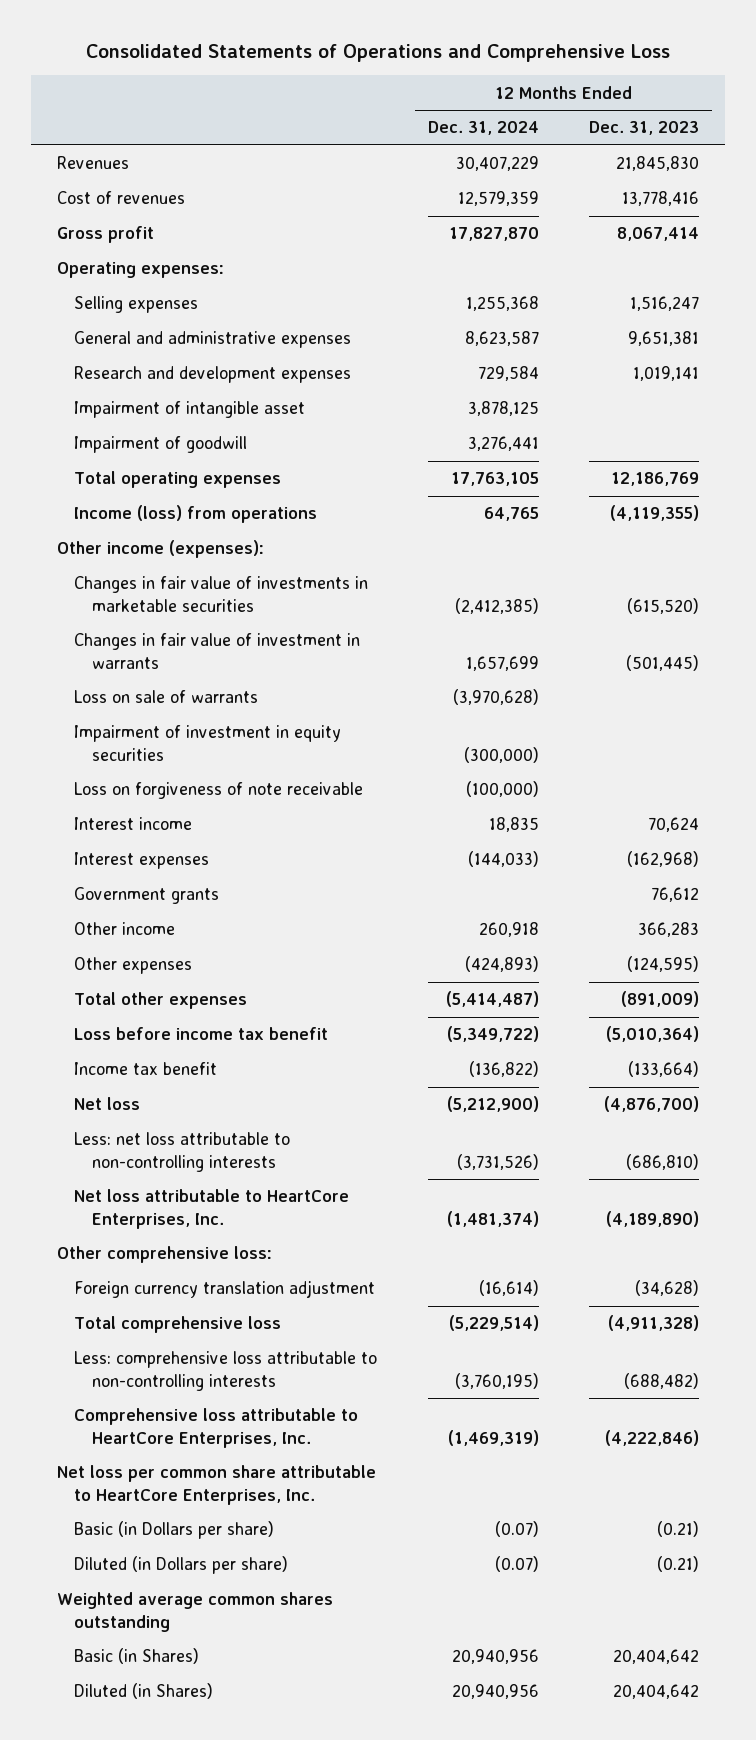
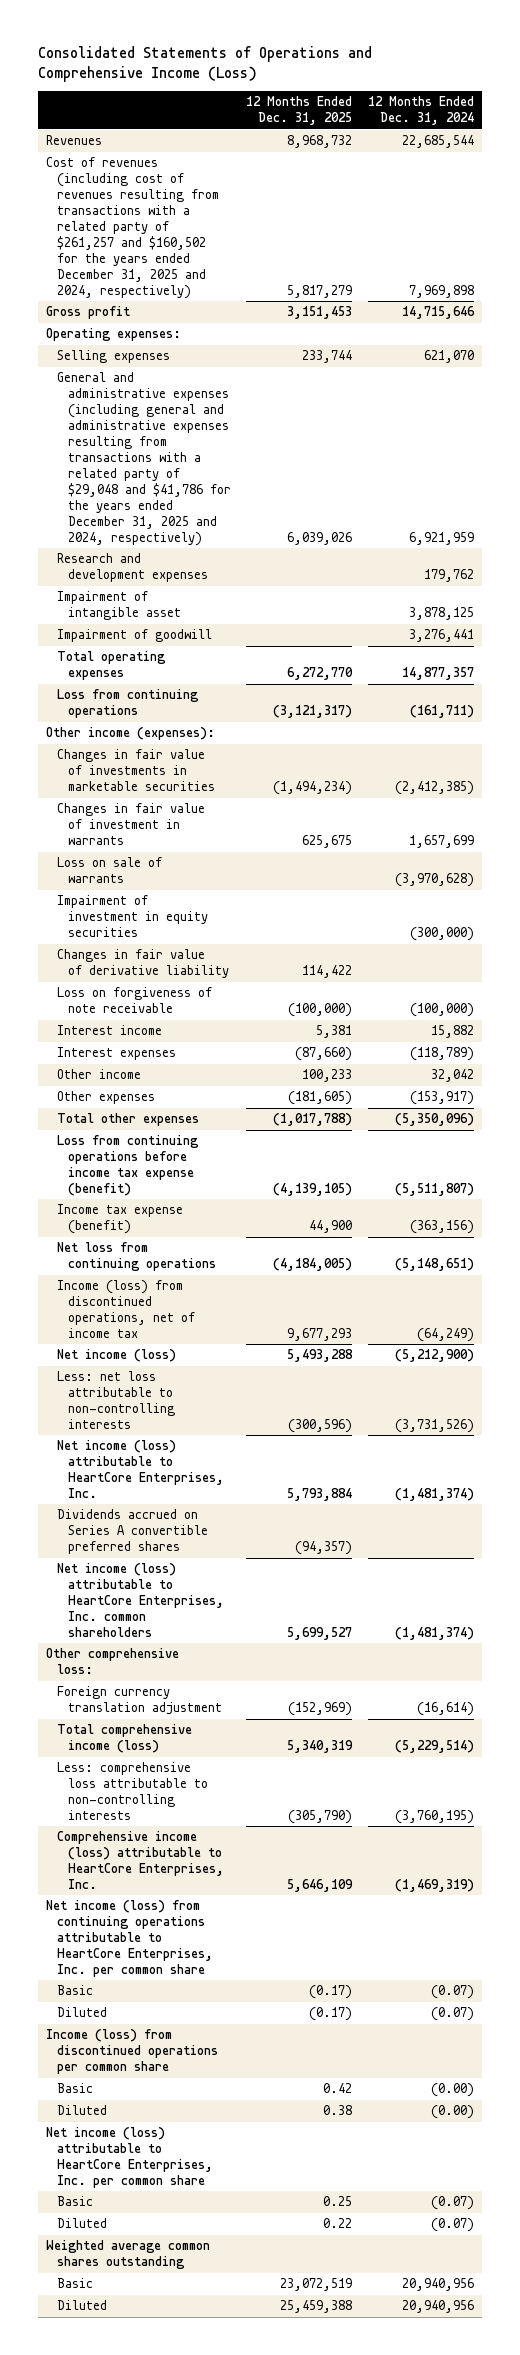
[85,44,670,63] Consolidated Statements of Operations and Comprehensive Loss -> [38,46,373,83] Consolidated Statements of Operations and Comprehensive Income (Loss)
[589,121,700,136] Dec. 31, 2023 -> none
none -> [246,96,353,126] 12 Months Ended Dec. 31, 2025
[56,191,185,205] Cost of revenues -> none
[455,156,539,172] 30,407,229 -> [402,135,475,149] 22,685,544
none -> [46,157,219,299] Cost of revenues (including cost of revenues resulting from transactions with a related party of $261,257 and $160,502 for the years ended December 31, 2025 and 2024, respectively)
[448,227,539,242] 17,827,870 -> [402,306,476,320] 14,715,646
[74,331,352,349] General and administrative expenses -> none
[465,296,539,312] 1,255,368 -> [424,350,475,364] 621,070
none -> [56,372,231,546] General and administrative expenses (including general and administrative expenses resulting from transactions with a related party of $29,048 and $41,786 for the years ended December 31, 2025 and 2024, respectively)
[477,366,539,382] 729,584 -> [424,569,475,583] 179,762
[450,472,539,487] 17,763,105 -> [402,667,475,681] 14,877,357
[74,505,318,524] Income (loss) from operations -> [56,689,199,719] Loss from continuing operations
[483,507,539,522] 64,765 -> [410,705,475,719] (161,711)
none -> [56,949,229,979] Changes in fair value of derivative liability
[74,887,220,905] Government grants -> none
[488,817,539,833] 18,835 -> [431,1025,475,1039] 15,882
[467,851,539,868] (144,033) -> [410,1047,475,1062] (118,789)
[478,922,539,938] 260,918 -> [431,1069,475,1083] 32,042
[464,956,539,973] (424,893) -> [410,1091,475,1106] (153,917)
[445,991,539,1008] (5,414,487) -> [395,1113,475,1127] (5,350,096)
[74,1027,329,1041] Loss before income tax benefit -> [56,1135,199,1197] Loss from continuing operations before income tax expense (benefit)
[446,1026,539,1043] (5,349,722) -> [395,1183,475,1197] (5,511,807)
[74,1062,218,1076] Income tax benefit -> [56,1204,183,1235] Income tax expense (benefit)
[468,1061,539,1078] (136,822) -> [410,1220,475,1235] (363,156)
none -> [56,1242,216,1272] Net loss from continuing operations
none -> [56,1280,195,1339] Income (loss) from discontinued operations, net of income tax
[74,1097,141,1111] Net loss -> [56,1349,176,1363] Net income (loss)
[74,1189,350,1229] Net loss attributable to HeartCore Enterprises, Inc. -> [56,1440,224,1499] Net income (loss) attributable to HeartCore Enterprises, Inc.
none -> [56,1509,208,1555] Dividends accrued on Series A convertible preferred shares
none -> [56,1563,224,1638] Net income (loss) attributable to HeartCore Enterprises, Inc. common shareholders
[74,1316,282,1334] Total comprehensive loss -> [56,1724,192,1754] Total comprehensive income (loss)
[74,1408,359,1448] Comprehensive loss attributable to HeartCore Enterprises, Inc. -> [56,1831,224,1890] Comprehensive income (loss) attributable to HeartCore Enterprises, Inc.
none -> [46,1900,213,1978] Net income (loss) from continuing operations attributable to HeartCore Enterprises, Inc. per common share
none -> [56,1985,93,1996] Basic
none -> [56,2007,107,2018] Diluted
none -> [46,2029,218,2075] Income (loss) from discontinued operations per common share
none -> [56,2083,93,2094] Basic
none -> [56,2105,107,2116] Diluted
[56,1465,376,1505] Net loss per common share attributable to HeartCore Enterprises, Inc. -> [46,2127,213,2189] Net income (loss) attributable to HeartCore Enterprises, Inc. per common share
[74,1521,275,1540] Basic (in Dollars per share) -> [56,2196,93,2207] Basic
[74,1556,289,1575] Diluted (in Dollars per share) -> [56,2218,107,2229] Diluted
[74,1648,200,1665] Basic (in Shares) -> [56,2278,93,2289] Basic
[74,1683,214,1700] Diluted (in Shares) -> [56,2300,107,2311] Diluted

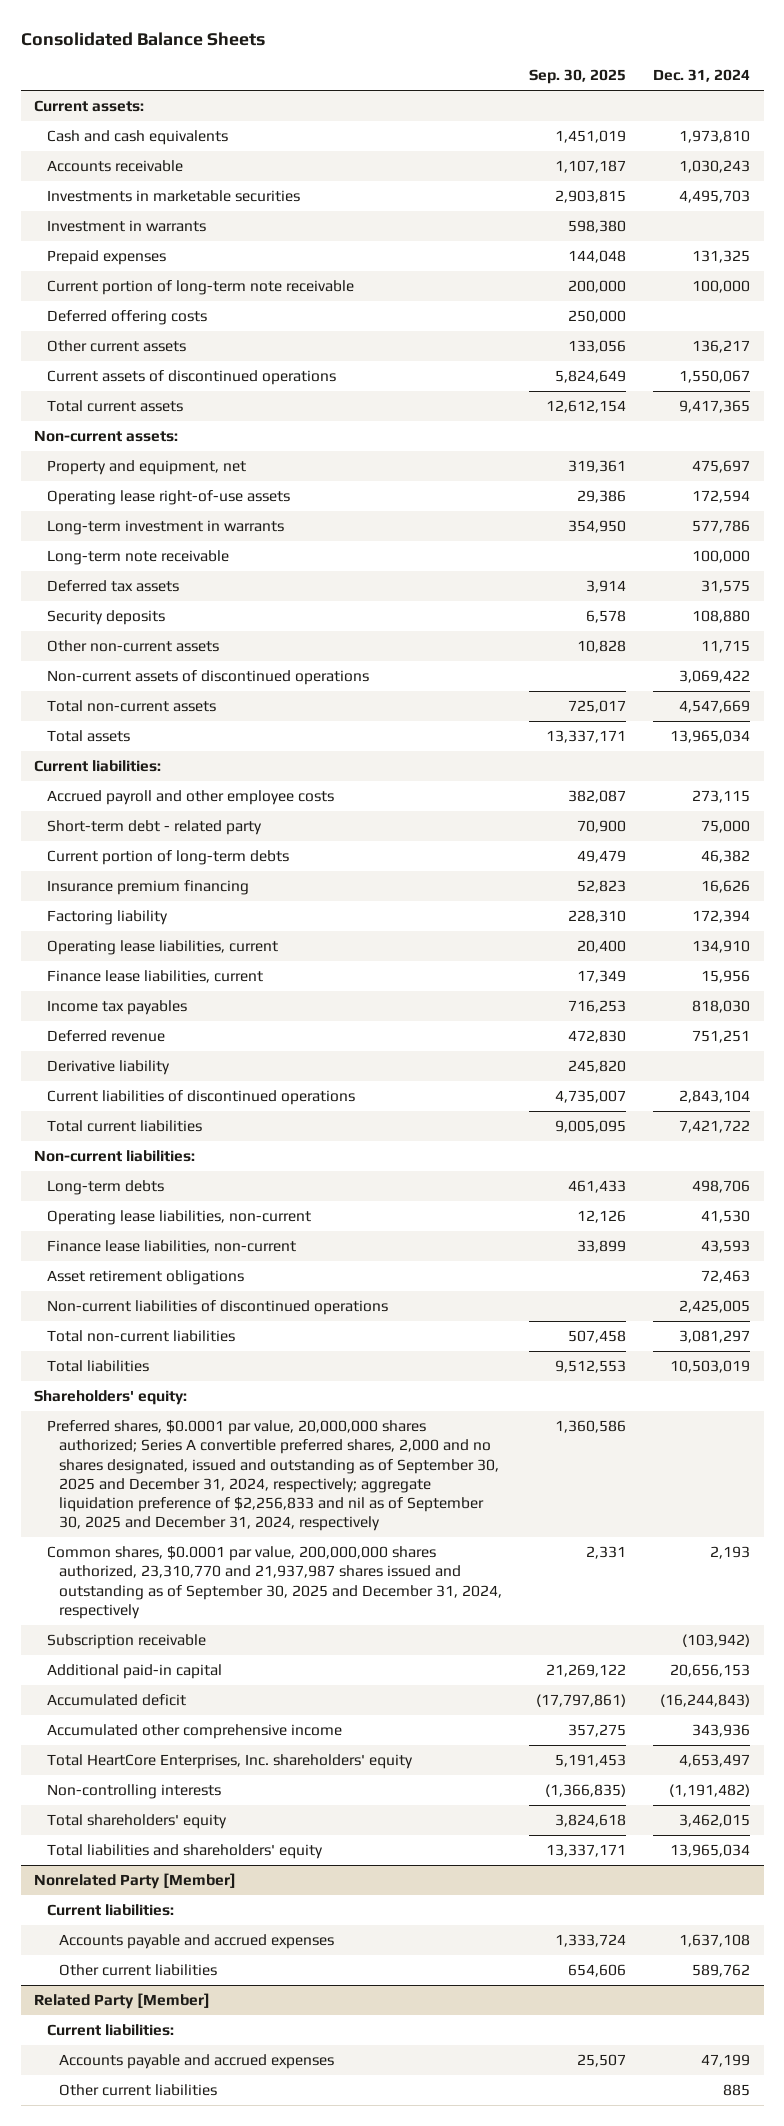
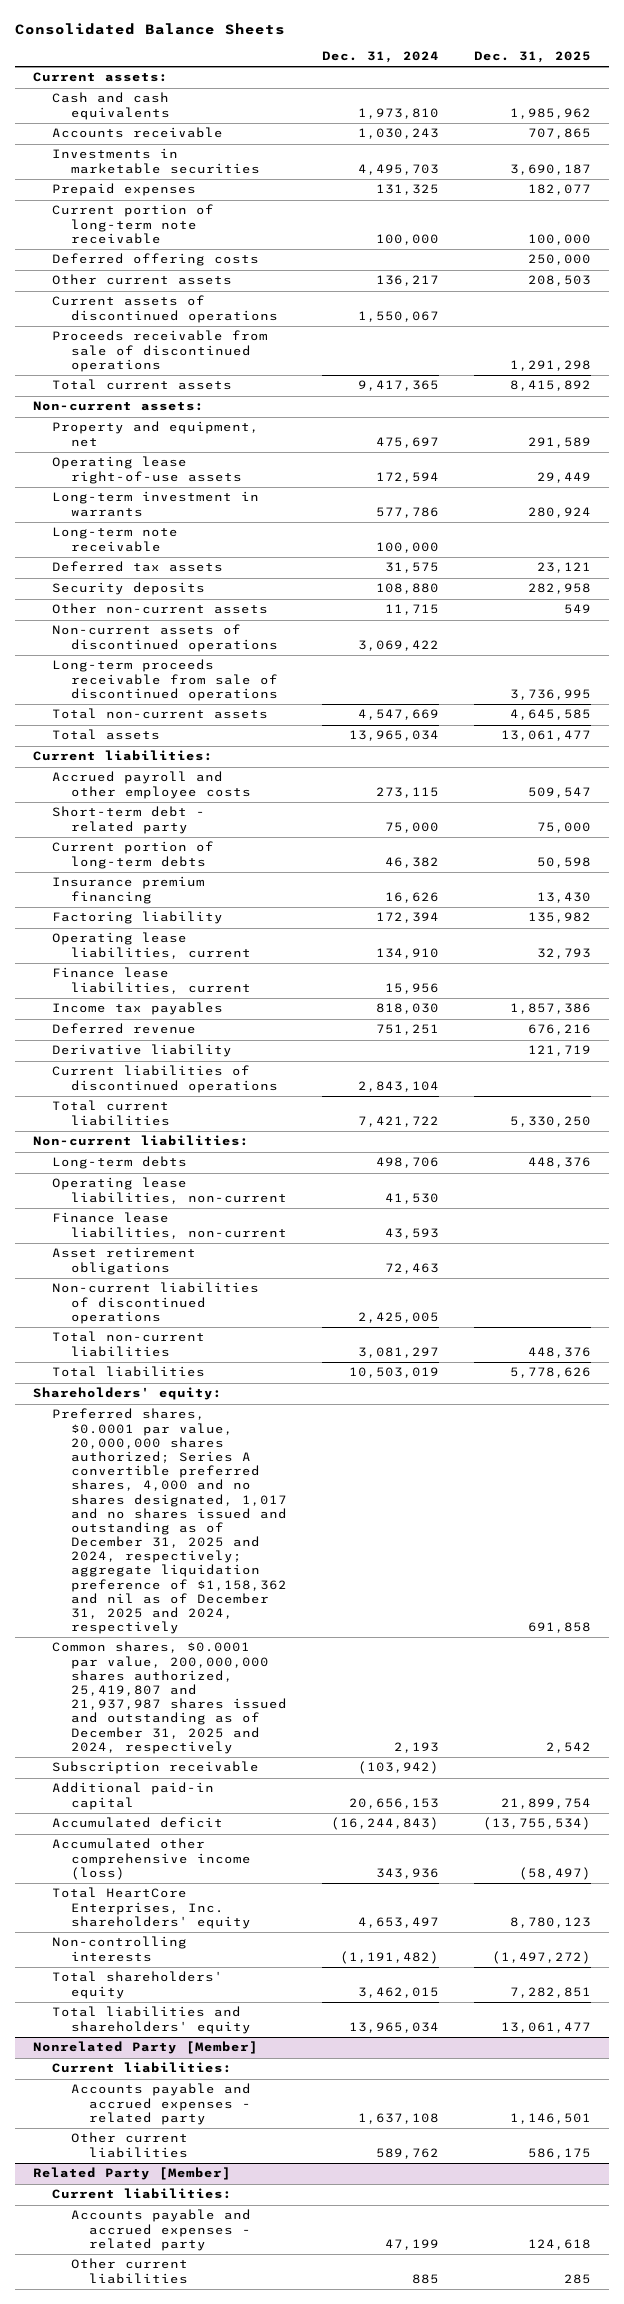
[529,69,627,85] Sep. 30, 2025 -> none
none -> [473,51,591,64] Dec. 31, 2025
[46,220,206,233] Investment in warrants -> none
none -> [51,330,268,372] Proceeds receivable from sale of discontinued operations
none -> [51,659,278,701] Long-term proceeds receivable from sale of discontinued operations
[46,1420,499,1532] Preferred shares, $0.0001 par value, 20,000,000 shares authorized; Series A convertible preferred shares, 2,000 and no shares designated, issued and outstanding as of September 30, 2025 and December 31, 2024, respectively; aggregate liquidation preference of $2,256,833 and nil as of September 30, 2025 and December 31, 2024, respectively -> [51,1408,287,1635] Preferred shares, $0.0001 par value, 20,000,000 shares authorized; Series A convertible preferred shares, 4,000 and no shares designated, 1,017 and no shares issued and outstanding as of December 31, 2025 and 2024, respectively; aggregate liquidation preference of $1,158,362 and nil as of December 31, 2025 and 2024, respectively
[46,1546,502,1619] Common shares, $0.0001 par value, 200,000,000 shares authorized, 23,310,770 and 21,937,987 shares issued and outstanding as of September 30, 2025 and December 31, 2024, respectively -> [51,1641,287,1754] Common shares, $0.0001 par value, 200,000,000 shares authorized, 25,419,807 and 21,937,987 shares issued and outstanding as of December 31, 2025 and 2024, respectively
[46,1724,342,1740] Accumulated other comprehensive income -> [51,1838,251,1880] Accumulated other comprehensive income (loss)
[58,1934,334,1950] Accounts payable and accrued expenses -> [70,2083,252,2125] Accounts payable and accrued expenses - related party
[58,2054,334,2070] Accounts payable and accrued expenses -> [70,2209,252,2251] Accounts payable and accrued expenses - related party

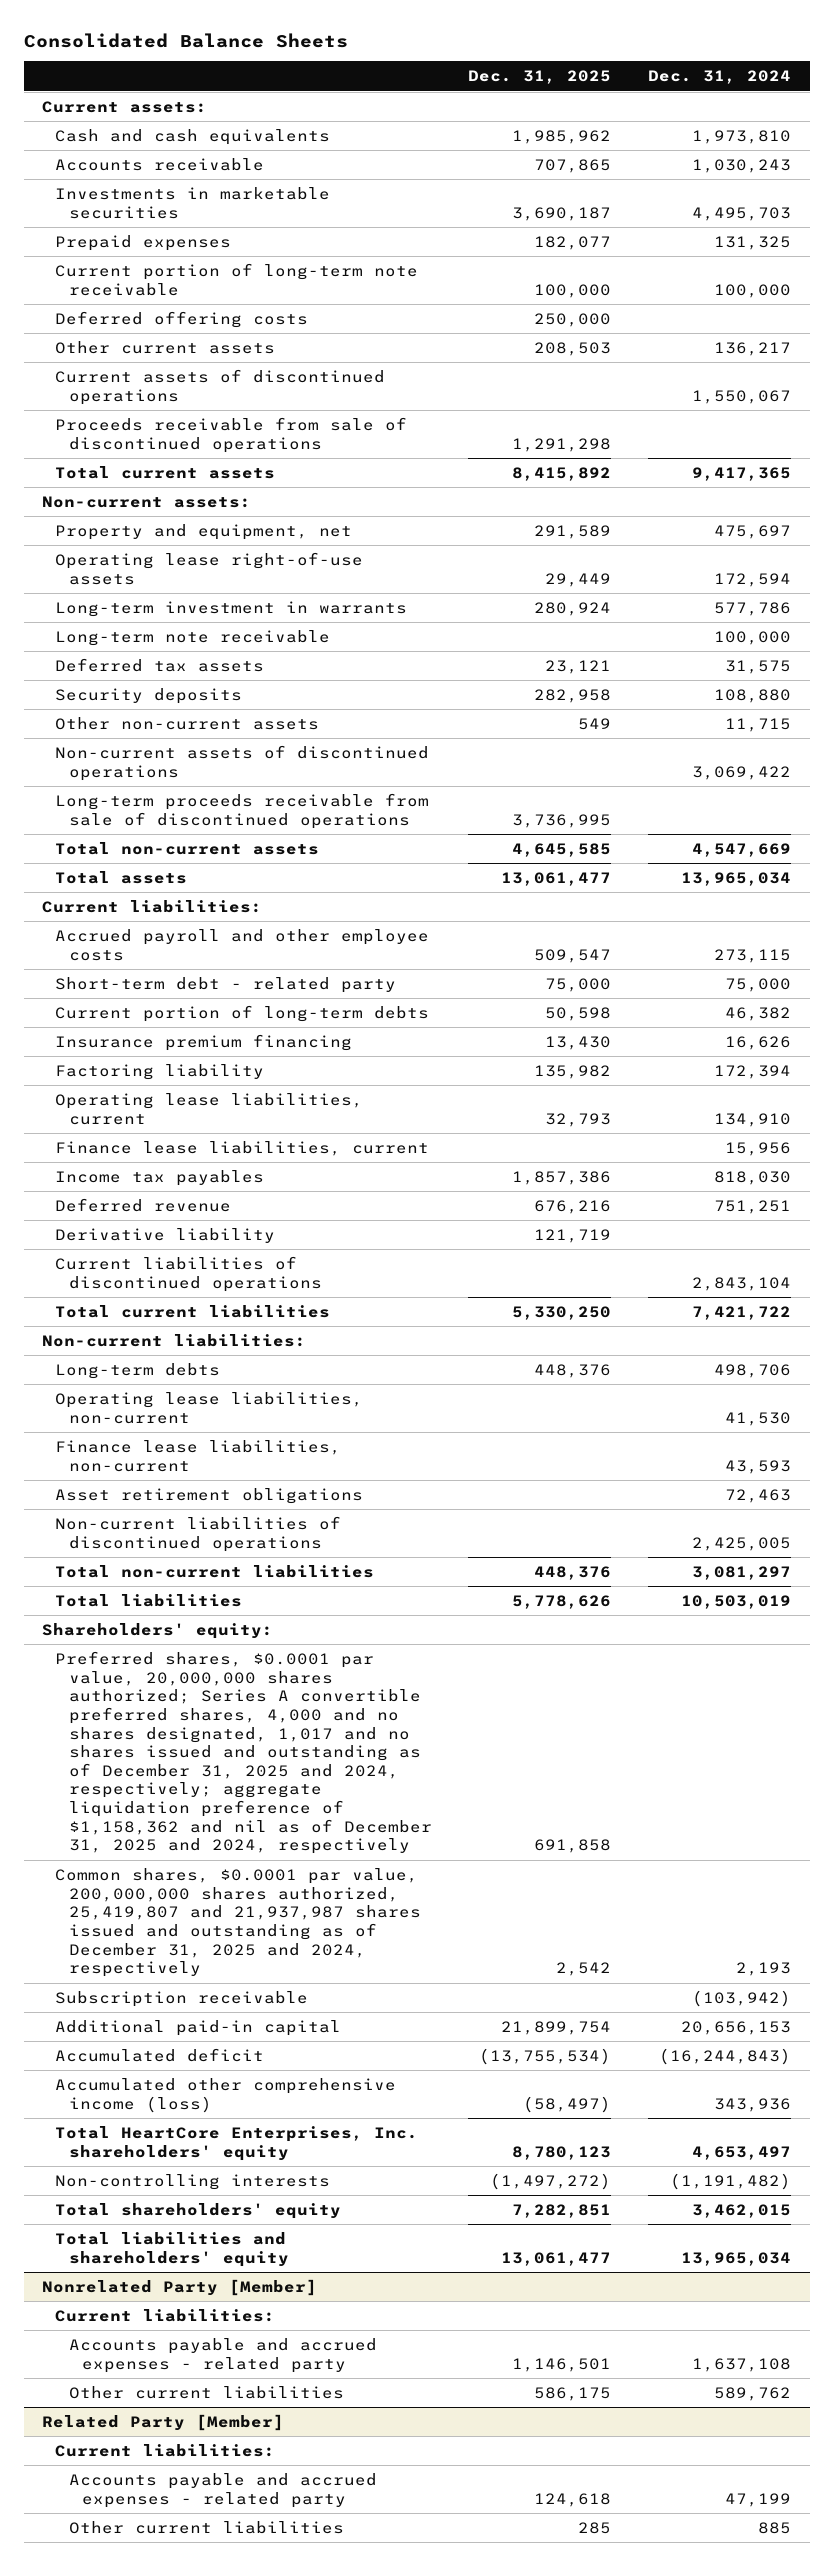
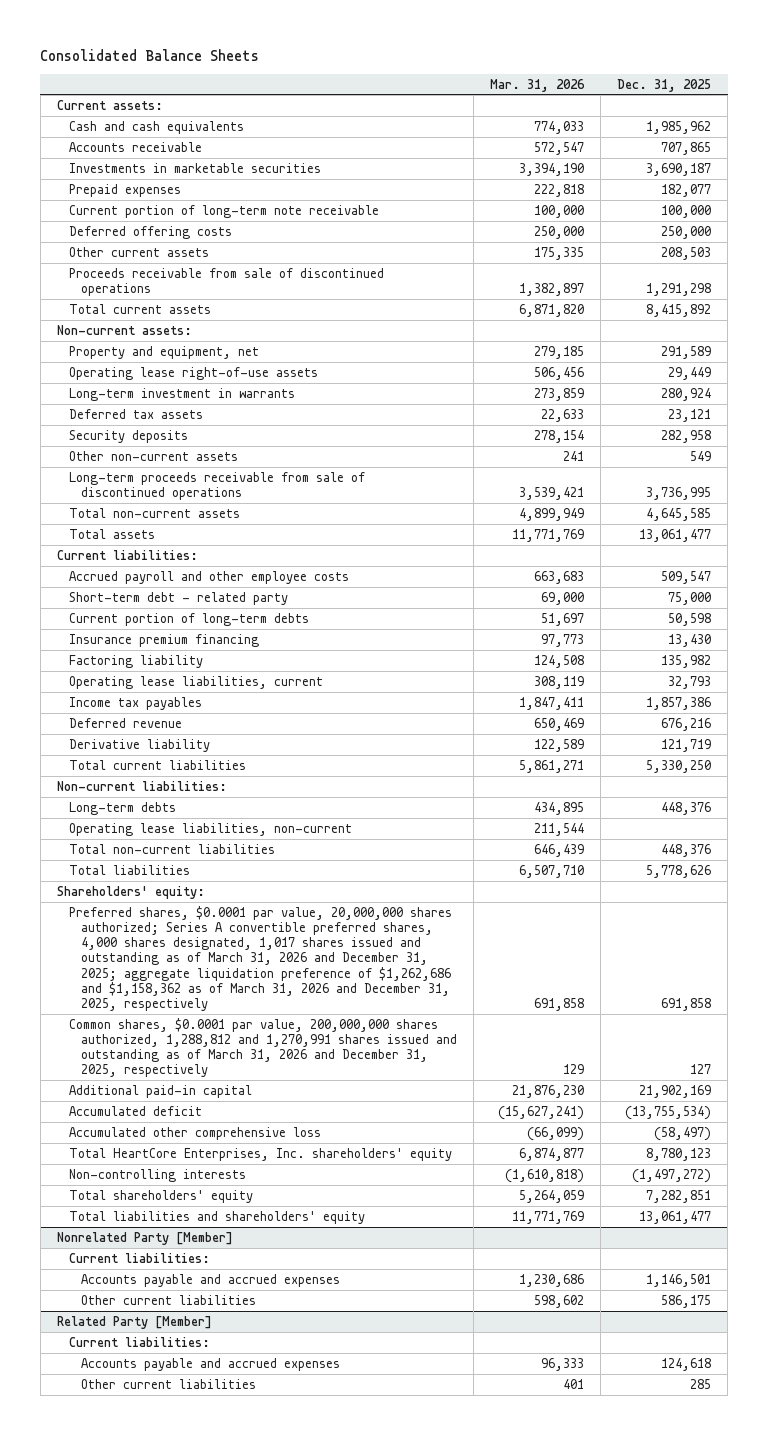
[648,70,792,85] Dec. 31, 2024 -> none
none -> [489,78,585,92] Mar. 31, 2026
[55,368,386,405] Current assets of discontinued operations -> none
[55,629,331,646] Long-term note receivable -> none
[55,744,430,781] Non-current assets of discontinued operations -> none
[55,1140,430,1156] Finance lease liabilities, current -> none
[55,1255,322,1292] Current liabilities of discontinued operations -> none
[55,1439,342,1472] Finance lease liabilities, non-current -> none
[55,1487,364,1504] Asset retirement obligations -> none
[55,1515,342,1552] Non-current liabilities of discontinued operations -> none
[55,1990,309,2007] Subscription receivable -> none
[55,1650,432,1855] Preferred shares, $0.0001 par value, 20,000,000 shares authorized; Series A convertible preferred shares, 4,000 and no shares designated, 1,017 and no shares issued and outstanding as of December 31, 2025 and 2024, respectively; aggregate liquidation preference of $1,158,362 and nil as of December 31, 2025 and 2024, respectively -> [68,905,452,1011] Preferred shares, $0.0001 par value, 20,000,000 shares authorized; Series A convertible preferred shares, 4,000 shares designated, 1,017 shares issued and outstanding as of March 31, 2026 and December 31, 2025; aggregate liquidation preference of $1,262,686 and $1,158,362 as of March 31, 2026 and December 31, 2025, respectively
[55,1867,421,1978] Common shares, $0.0001 par value, 200,000,000 shares authorized, 25,419,807 and 21,937,987 shares issued and outstanding as of December 31, 2025 and 2024, respectively -> [68,1017,457,1078] Common shares, $0.0001 par value, 200,000,000 shares authorized, 1,288,812 and 1,270,991 shares issued and outstanding as of March 31, 2026 and December 31, 2025, respectively
[556,1962,612,1977] 2,542 -> [690,1064,712,1075] 127
[501,2020,612,2035] 21,899,754 -> [639,1084,712,1098] 21,902,169
[55,2077,397,2113] Accumulated other comprehensive income (loss) -> [68,1126,321,1140] Accumulated other comprehensive loss
[68,2337,377,2373] Accounts payable and accrued expenses - related party -> [80,1273,340,1287] Accounts payable and accrued expenses
[68,2472,377,2508] Accounts payable and accrued expenses - related party -> [80,1357,340,1371] Accounts payable and accrued expenses

